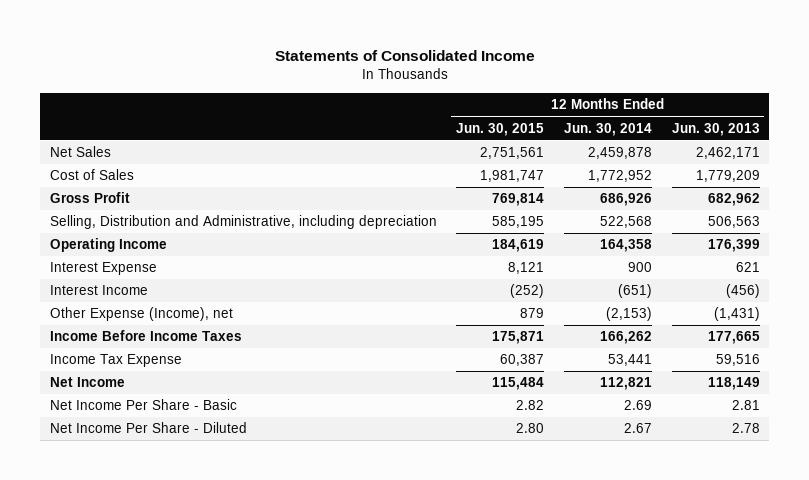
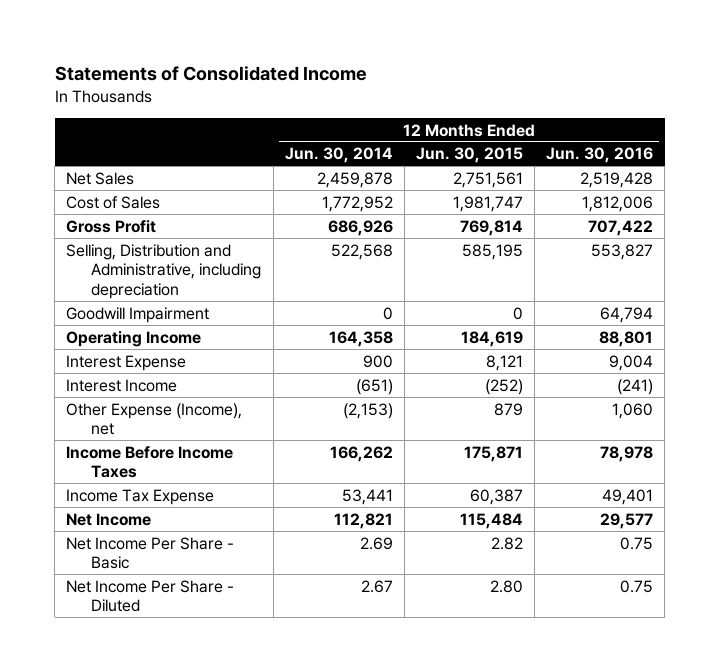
[671,122,760,136] Jun. 30, 2013 -> none
none -> [546,147,654,164] Jun. 30, 2016
none -> [66,306,210,323] Goodwill Impairment

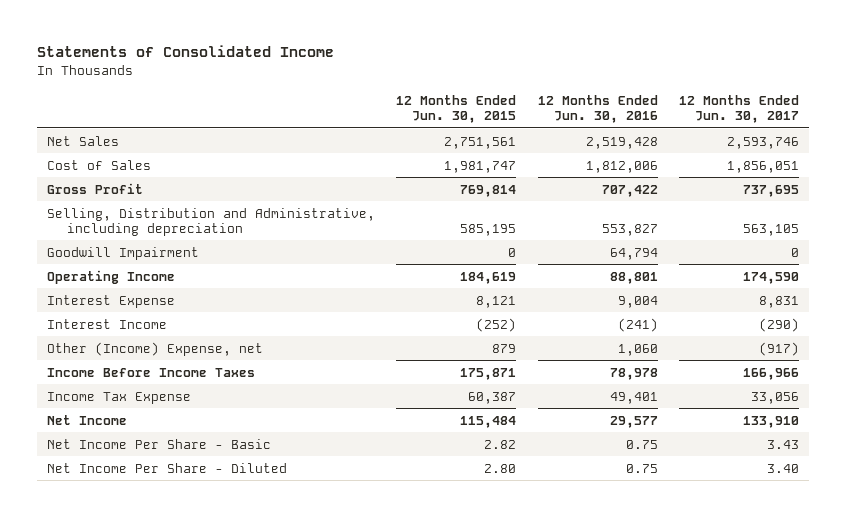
[284,147,393,164] Jun. 30, 2014 -> none
none -> [678,94,799,124] 12 Months Ended Jun. 30, 2017
[66,402,243,436] Other Expense (Income), net -> [47,341,264,356] Other (Income) Expense, net

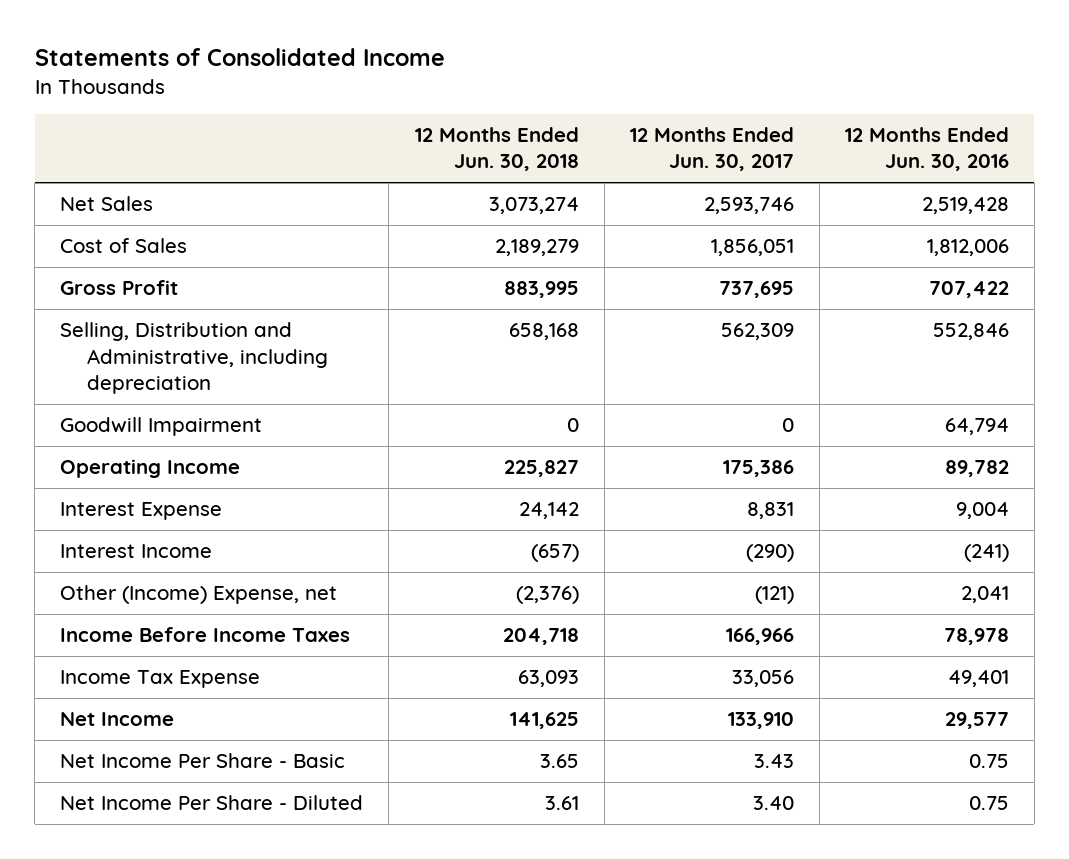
[396,94,517,124] 12 Months Ended Jun. 30, 2015 -> none
none -> [414,127,579,172] 12 Months Ended Jun. 30, 2018
[601,224,658,237] 553,827 -> [932,323,1009,341] 552,846
[742,224,799,237] 563,105 -> [720,323,794,341] 562,309
[609,271,658,284] 88,801 -> [944,460,1009,478] 89,782
[742,271,799,284] 174,590 -> [722,460,794,478] 175,386
[617,343,658,356] 1,060 -> [960,586,1009,604] 2,041
[758,341,799,356] (917) -> [754,586,794,605] (121)

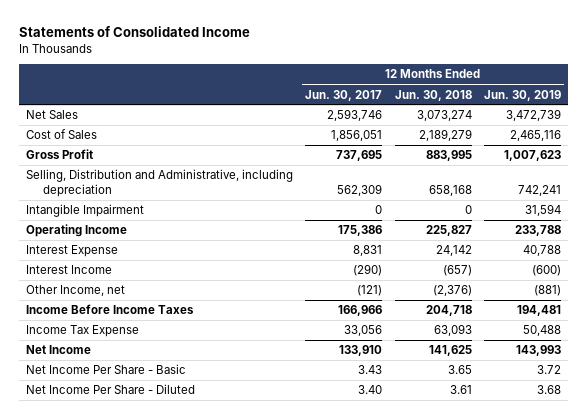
[844,127,1009,172] 12 Months Ended Jun. 30, 2016 -> none
none -> [484,89,562,101] Jun. 30, 2019
[60,417,263,437] Goodwill Impairment -> none
none -> [25,204,144,218] Intangible Impairment
[60,585,338,605] Other (Income) Expense, net -> [25,285,125,297] Other Income, net

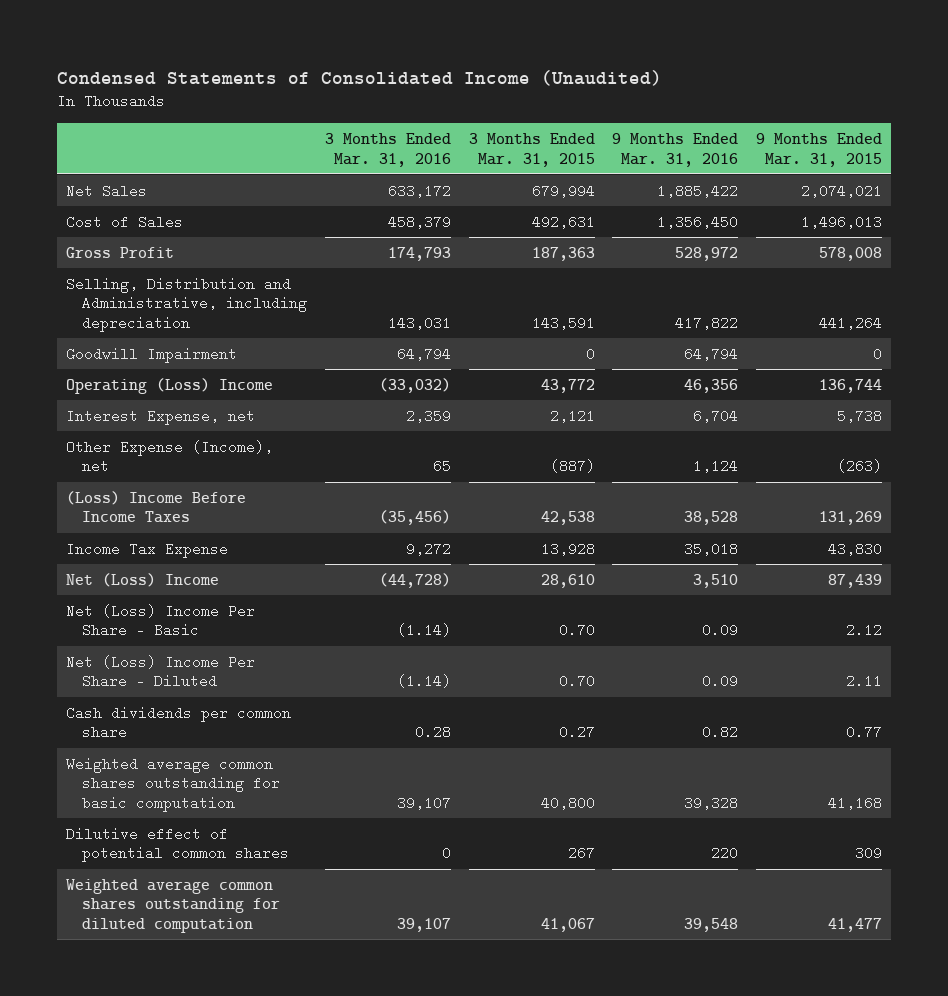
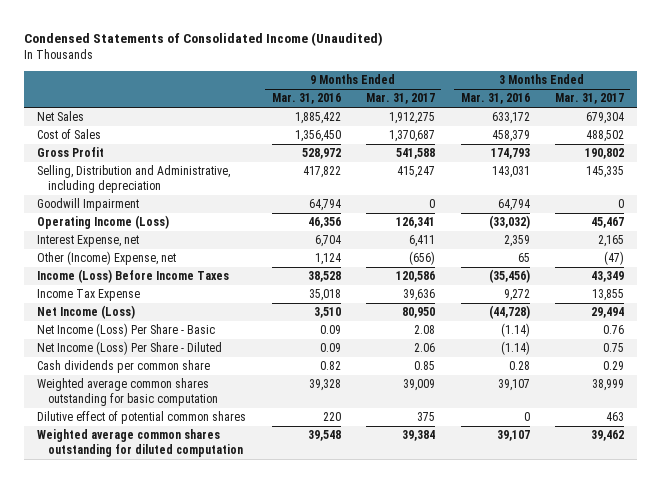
[468,133,595,167] 3 Months Ended Mar. 31, 2015 -> none
[755,133,882,167] 9 Months Ended Mar. 31, 2015 -> none
none -> [366,93,436,105] Mar. 31, 2017
none -> [555,93,625,105] Mar. 31, 2017
[65,377,273,394] Operating (Loss) Income -> [37,215,170,230] Operating Income (Loss)
[65,439,273,474] Other Expense (Income), net -> [37,251,177,266] Other (Income) Expense, net
[65,490,246,524] (Loss) Income Before Income Taxes -> [37,269,230,284] Income (Loss) Before Income Taxes
[65,572,219,587] Net (Loss) Income -> [37,305,136,320] Net Income (Loss)
[65,603,255,638] Net (Loss) Income Per Share - Basic -> [37,323,216,338] Net Income (Loss) Per Share - Basic
[65,654,255,689] Net (Loss) Income Per Share - Diluted -> [37,341,223,356] Net Income (Loss) Per Share - Diluted

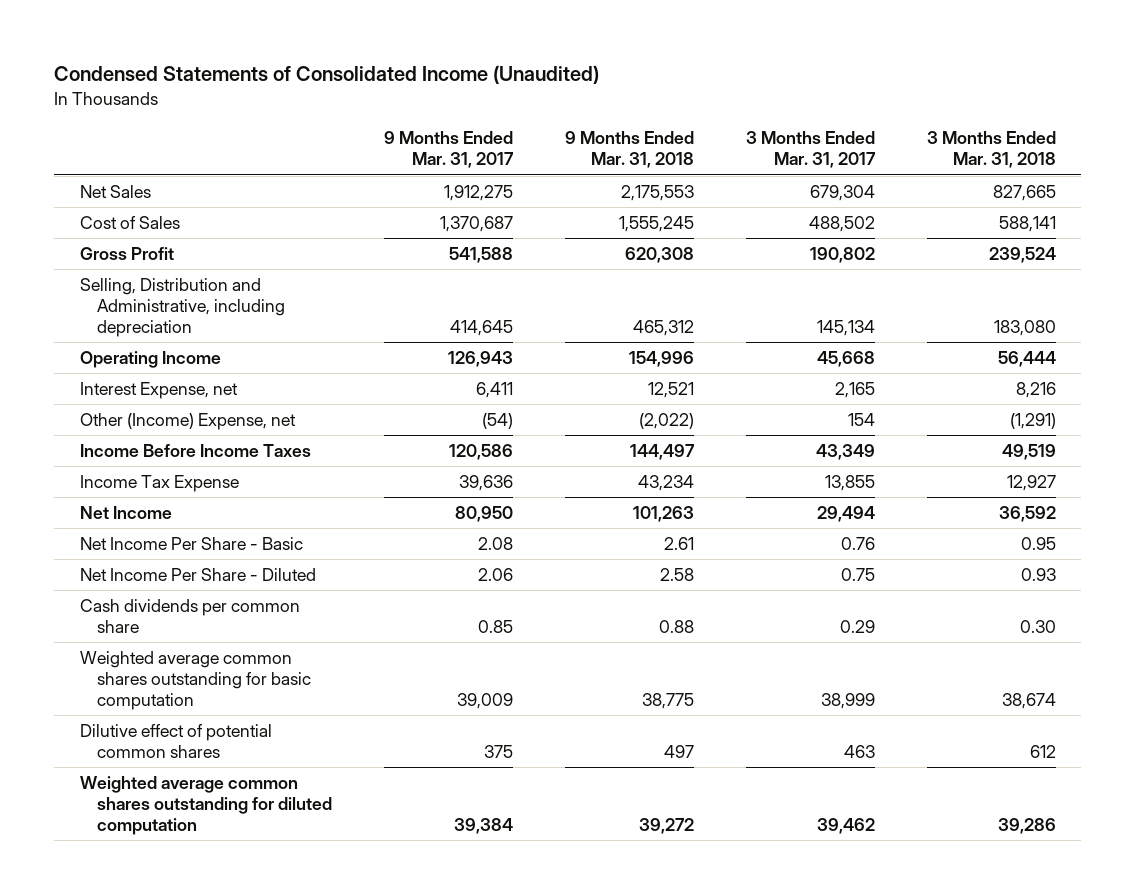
[271,93,341,105] Mar. 31, 2016 -> none
[460,93,530,105] Mar. 31, 2016 -> none
none -> [564,131,694,169] 9 Months Ended Mar. 31, 2018
none -> [926,131,1056,169] 3 Months Ended Mar. 31, 2018
[37,198,140,212] Goodwill Impairment -> none
[397,166,436,179] 415,247 -> [449,319,513,336] 414,645
[586,166,625,179] 145,335 -> [816,319,875,336] 145,134
[37,215,170,230] Operating Income (Loss) -> [80,351,222,369] Operating Income
[396,217,436,229] 126,341 -> [447,351,513,368] 126,943
[591,217,625,229] 45,467 -> [816,351,875,368] 45,668
[409,251,436,266] (656) -> [481,413,513,430] (54)
[604,251,625,266] (47) -> [847,413,875,427] 154
[37,269,230,284] Income (Loss) Before Income Taxes -> [80,444,312,458] Income Before Income Taxes
[37,305,136,320] Net Income (Loss) -> [80,506,173,520] Net Income
[37,323,216,338] Net Income (Loss) Per Share - Basic -> [80,537,304,551] Net Income Per Share - Basic
[37,341,223,356] Net Income (Loss) Per Share - Diluted -> [80,568,317,582] Net Income Per Share - Diluted

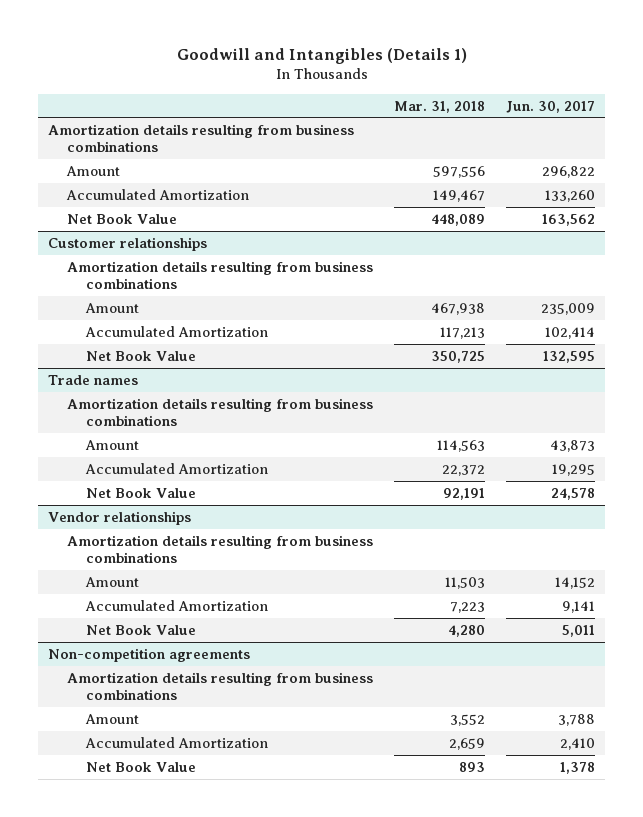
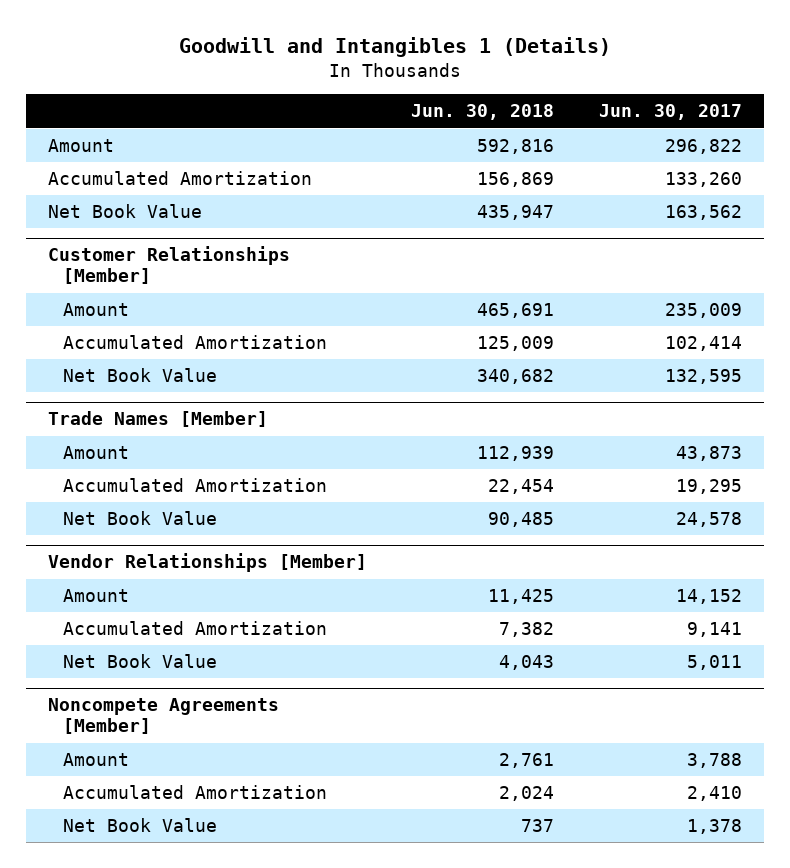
[176,48,467,65] Goodwill and Intangibles (Details 1) -> [178,37,611,58] Goodwill and Intangibles 1 (Details)
[394,100,486,113] Mar. 31, 2018 -> none
none -> [411,104,555,121] Jun. 30, 2018
[48,123,355,153] Amortization details resulting from business combinations -> none
[67,260,374,290] Amortization details resulting from business combinations -> none
[48,236,208,251] Customer relationships -> [48,246,291,285] Customer Relationships [Member]
[67,397,374,427] Amortization details resulting from business combinations -> none
[48,374,139,385] Trade names -> [48,411,269,428] Trade Names [Member]
[67,534,374,564] Amortization details resulting from business combinations -> none
[48,510,192,525] Vendor relationships -> [48,553,368,573] Vendor Relationships [Member]
[67,671,374,701] Amortization details resulting from business combinations -> none
[48,647,251,662] Non-competition agreements -> [48,698,280,735] Noncompete Agreements [Member]

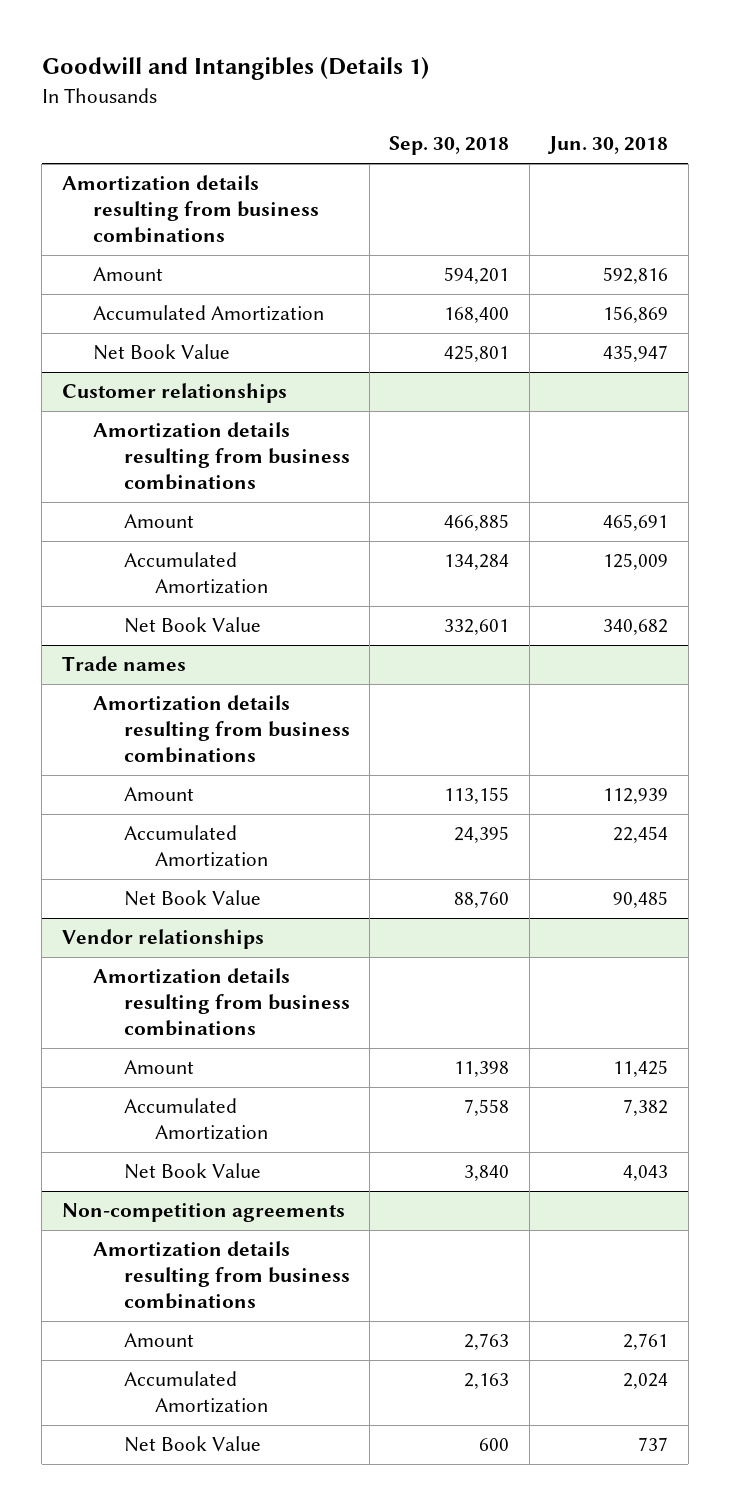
[178,37,611,58] Goodwill and Intangibles 1 (Details) -> [41,57,429,81] Goodwill and Intangibles (Details 1)
[598,104,742,121] Jun. 30, 2017 -> none
none -> [389,136,510,156] Sep. 30, 2018
none -> [61,175,319,244] Amortization details resulting from business combinations
[48,246,291,285] Customer Relationships [Member] -> [61,383,287,404] Customer relationships
none -> [92,422,350,491] Amortization details resulting from business combinations
[48,411,269,428] Trade Names [Member] -> [61,656,186,672] Trade names
none -> [92,695,350,764] Amortization details resulting from business combinations
[48,553,368,573] Vendor Relationships [Member] -> [61,929,264,950] Vendor relationships
none -> [92,968,350,1037] Amortization details resulting from business combinations
[48,698,280,735] Noncompete Agreements [Member] -> [61,1203,345,1223] Non-competition agreements
none -> [92,1241,350,1310] Amortization details resulting from business combinations

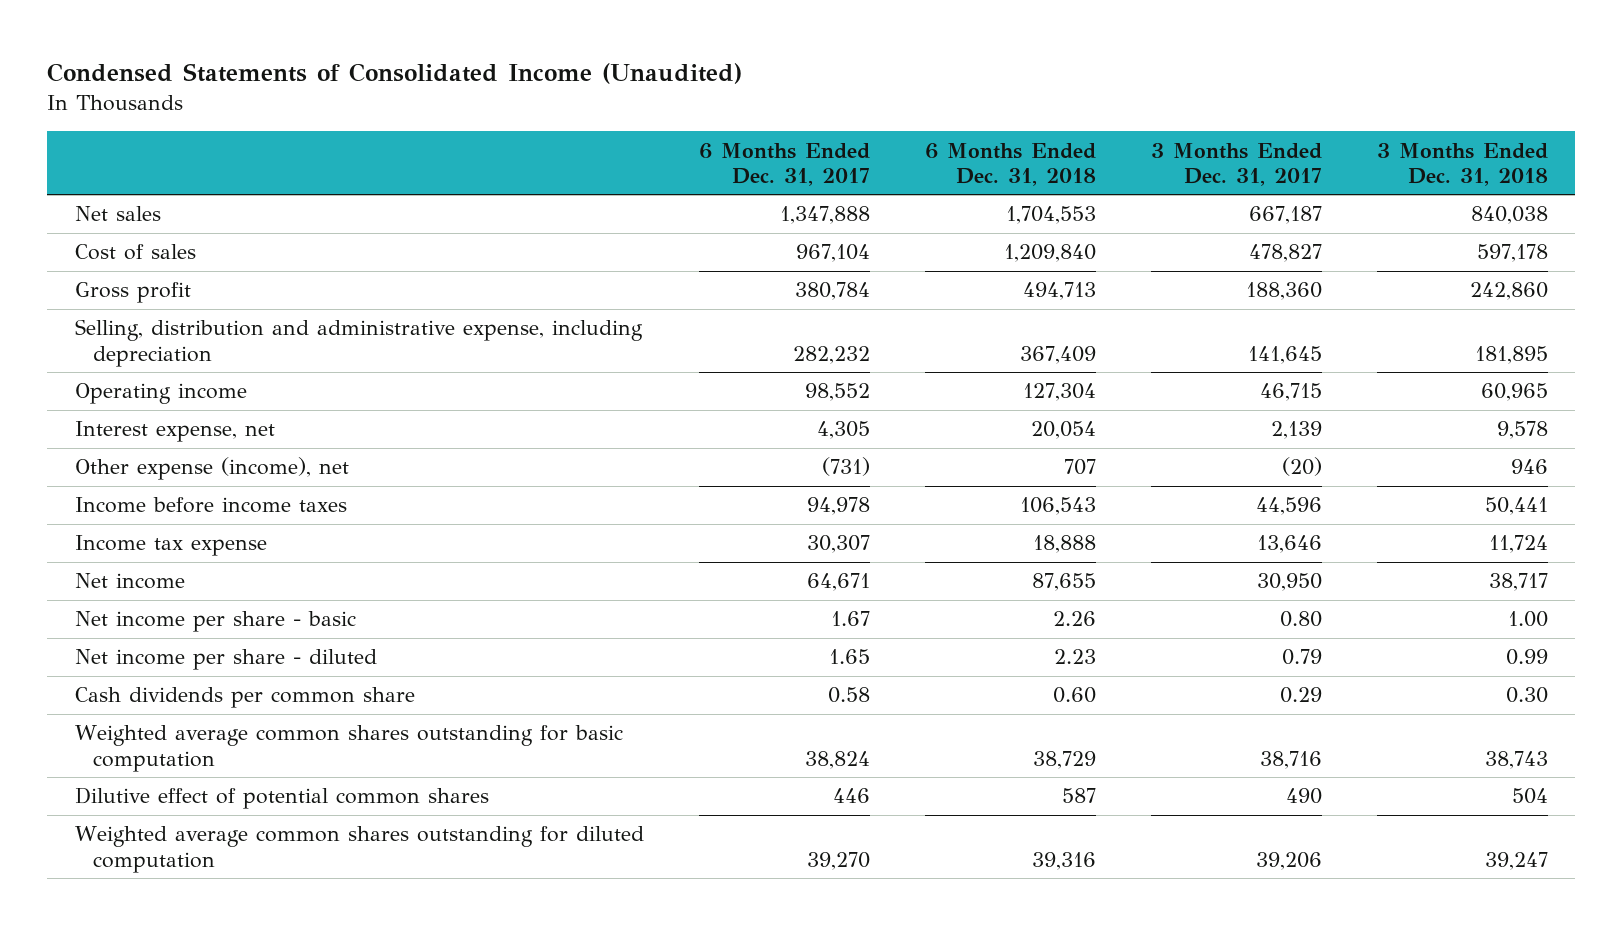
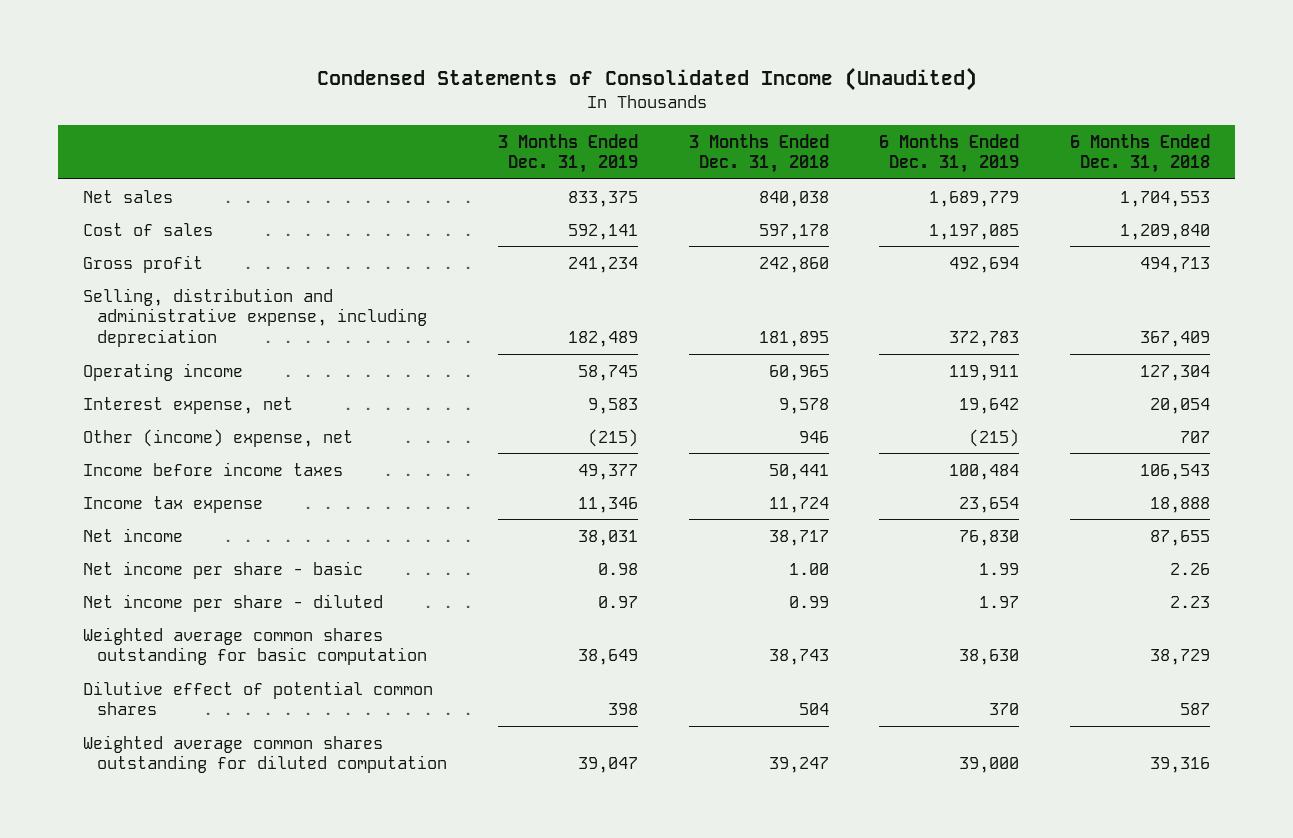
[698,142,870,186] 6 Months Ended Dec. 31, 2017 -> none
[1150,142,1322,186] 3 Months Ended Dec. 31, 2017 -> none
none -> [498,133,639,174] 3 Months Ended Dec. 31, 2019
none -> [879,133,1020,174] 6 Months Ended Dec. 31, 2019
[74,457,349,481] Other expense (income), net -> [83,428,354,447] Other (income) expense, net
[74,687,415,709] Cash dividends per common share -> none

